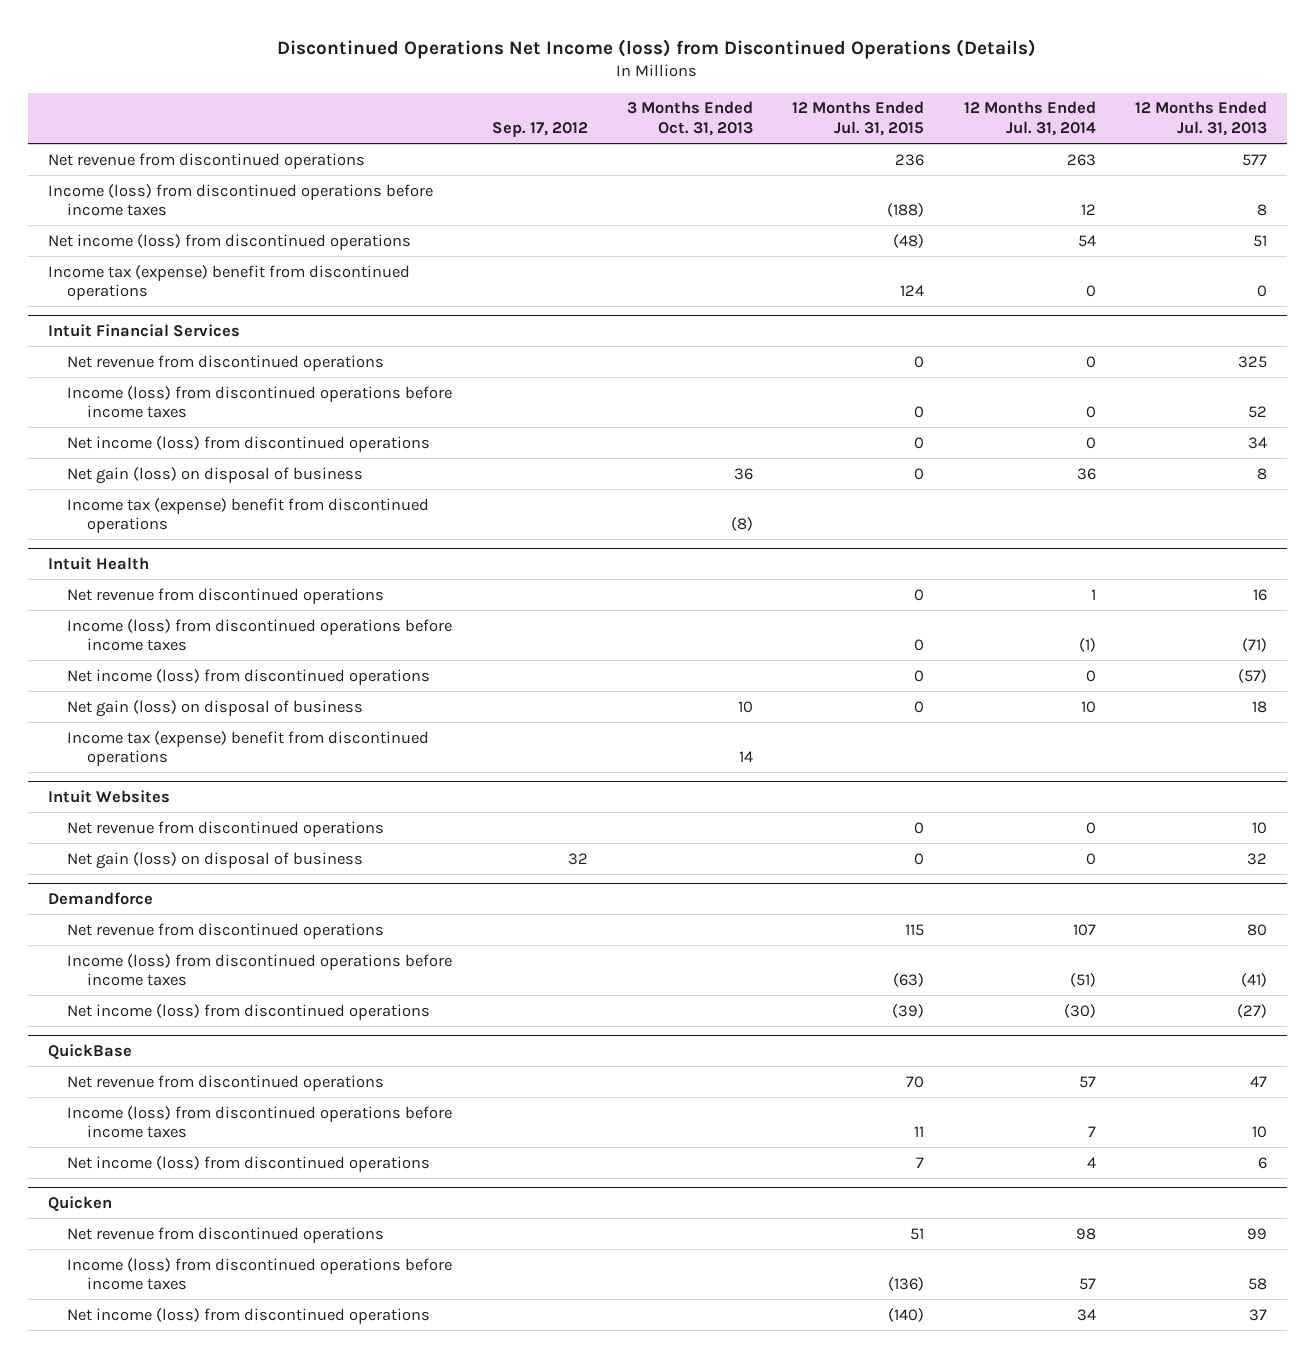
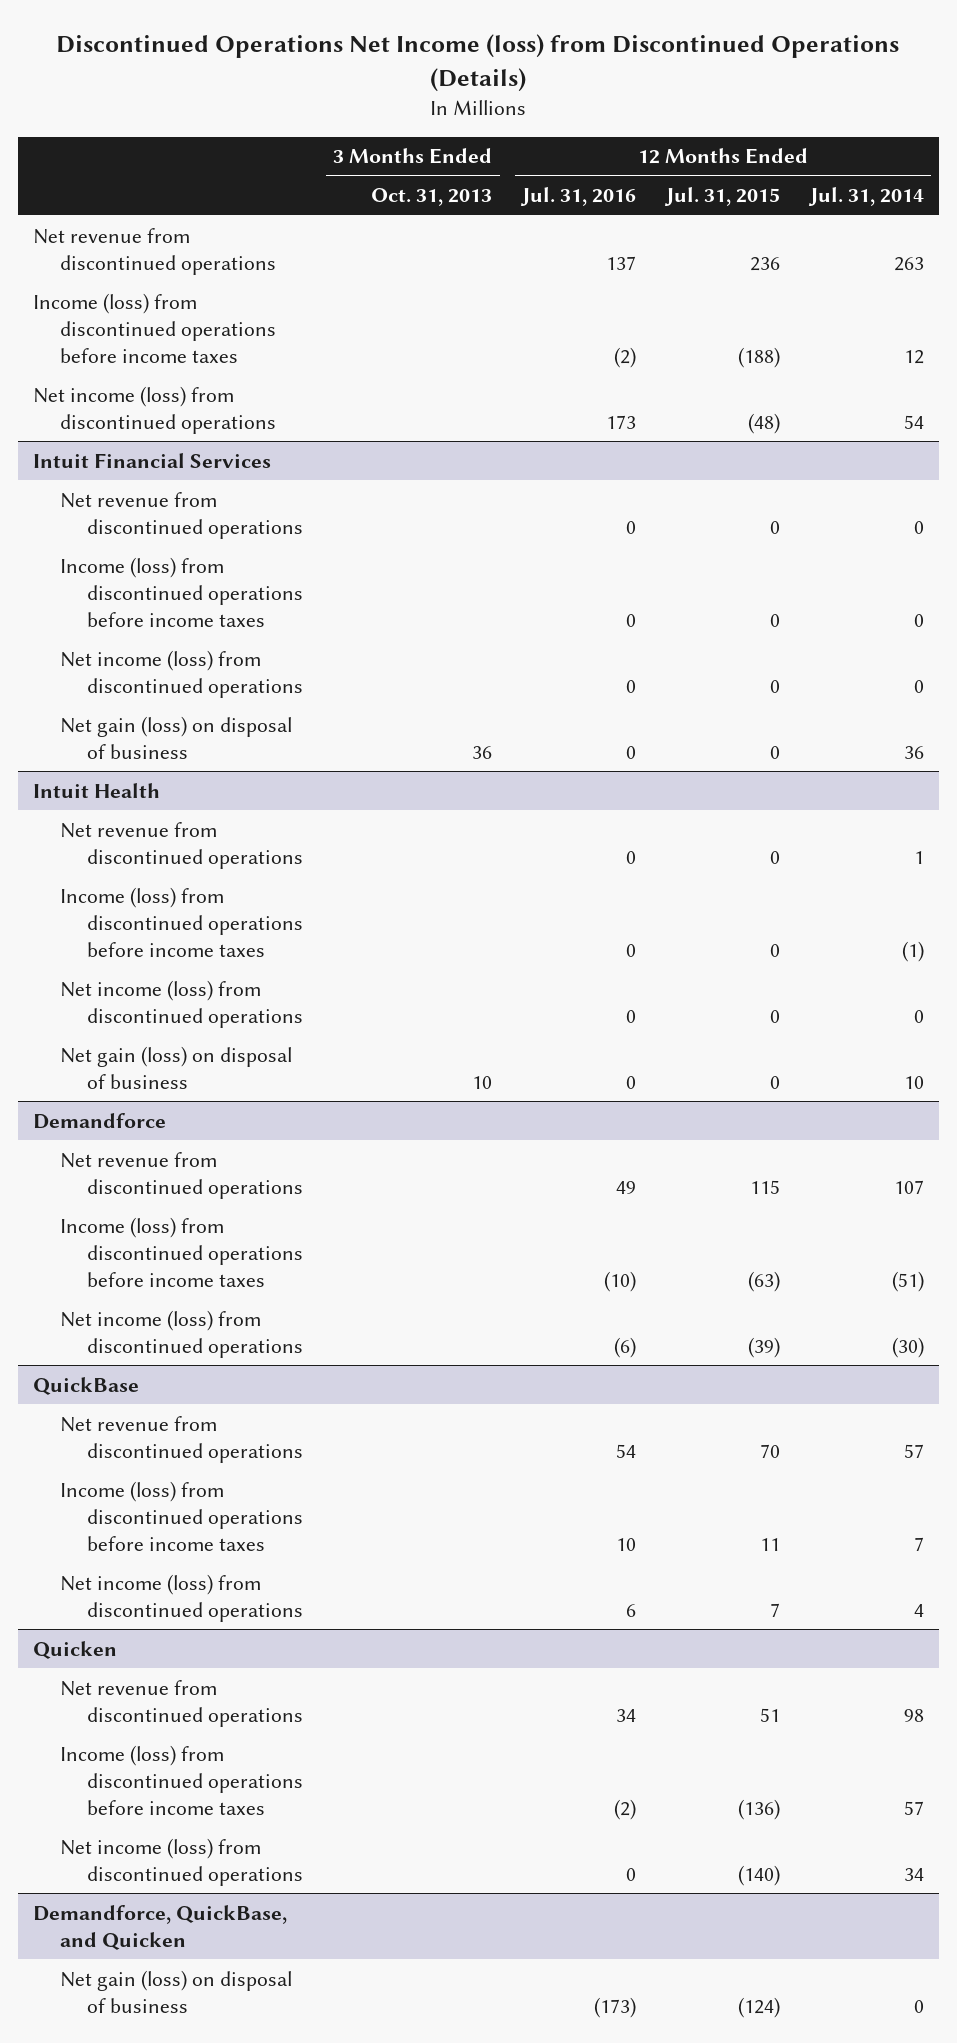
[491,122,588,138] Sep. 17, 2012 -> none
[1135,101,1268,137] 12 Months Ended Jul. 31, 2013 -> none
none -> [520,187,637,207] Jul. 31, 2016
[47,264,410,301] Income tax (expense) benefit from discontinued operations -> none
[67,497,430,534] Income tax (expense) benefit from discontinued operations -> none
[67,730,430,767] Income tax (expense) benefit from discontinued operations -> none
[47,790,170,804] Intuit Websites -> none
[67,820,385,837] Net revenue from discontinued operations -> none
[67,851,364,869] Net gain (loss) on disposal of business -> none
none -> [33,1904,288,1950] Demandforce, QuickBase, and Quicken
none -> [60,1969,293,2013] Net gain (loss) on disposal of business

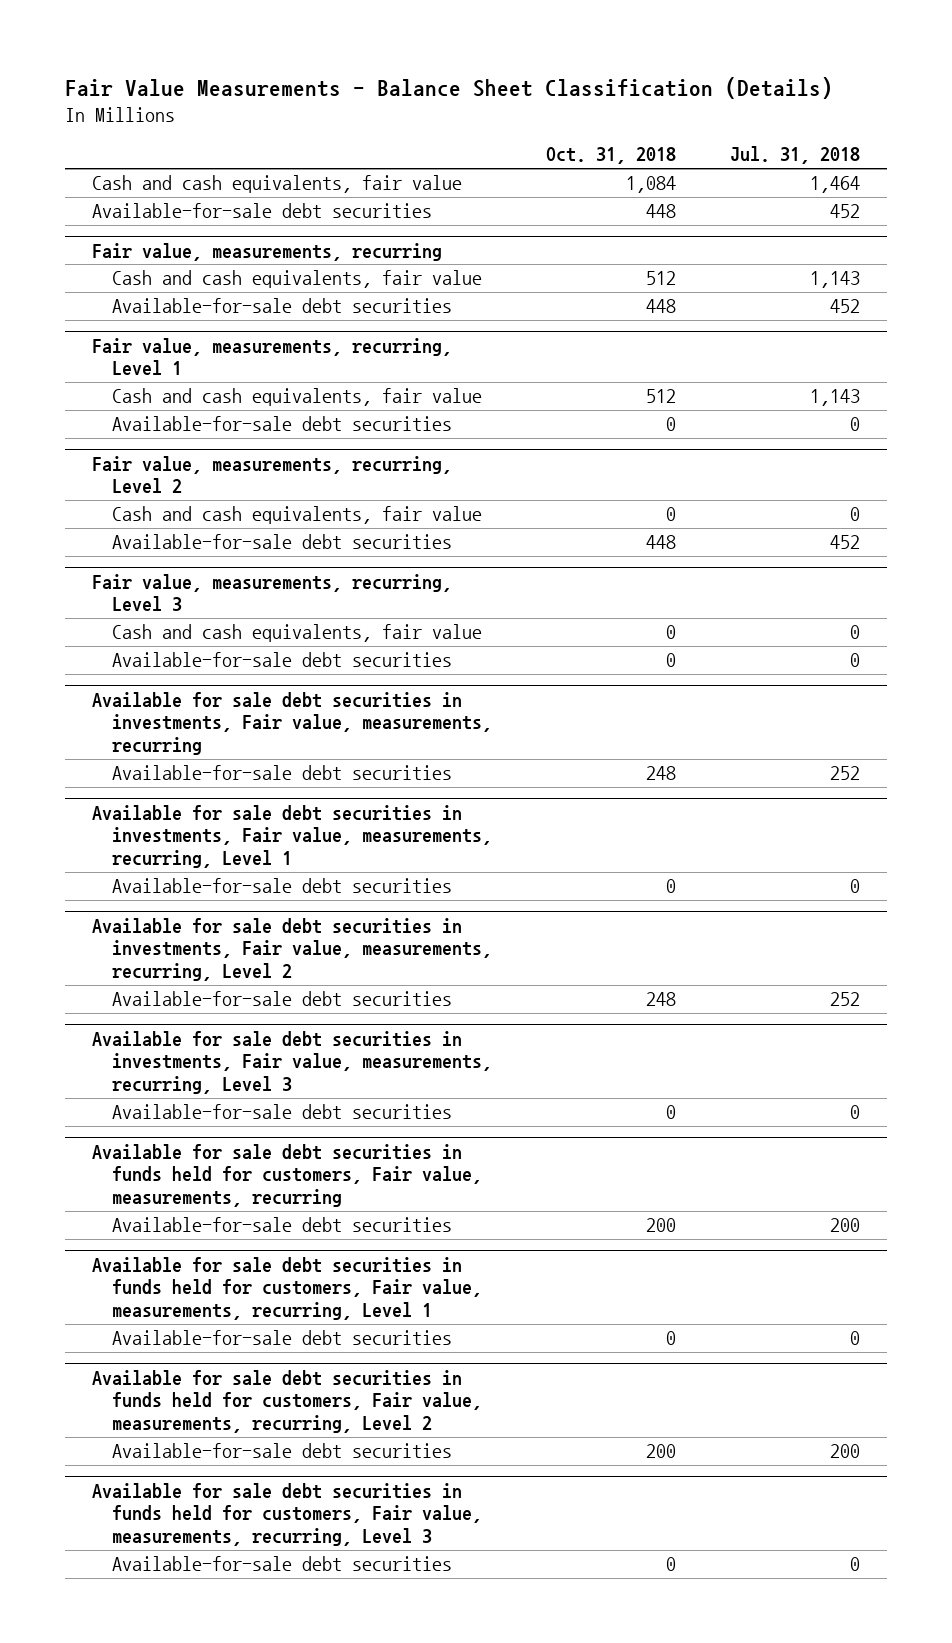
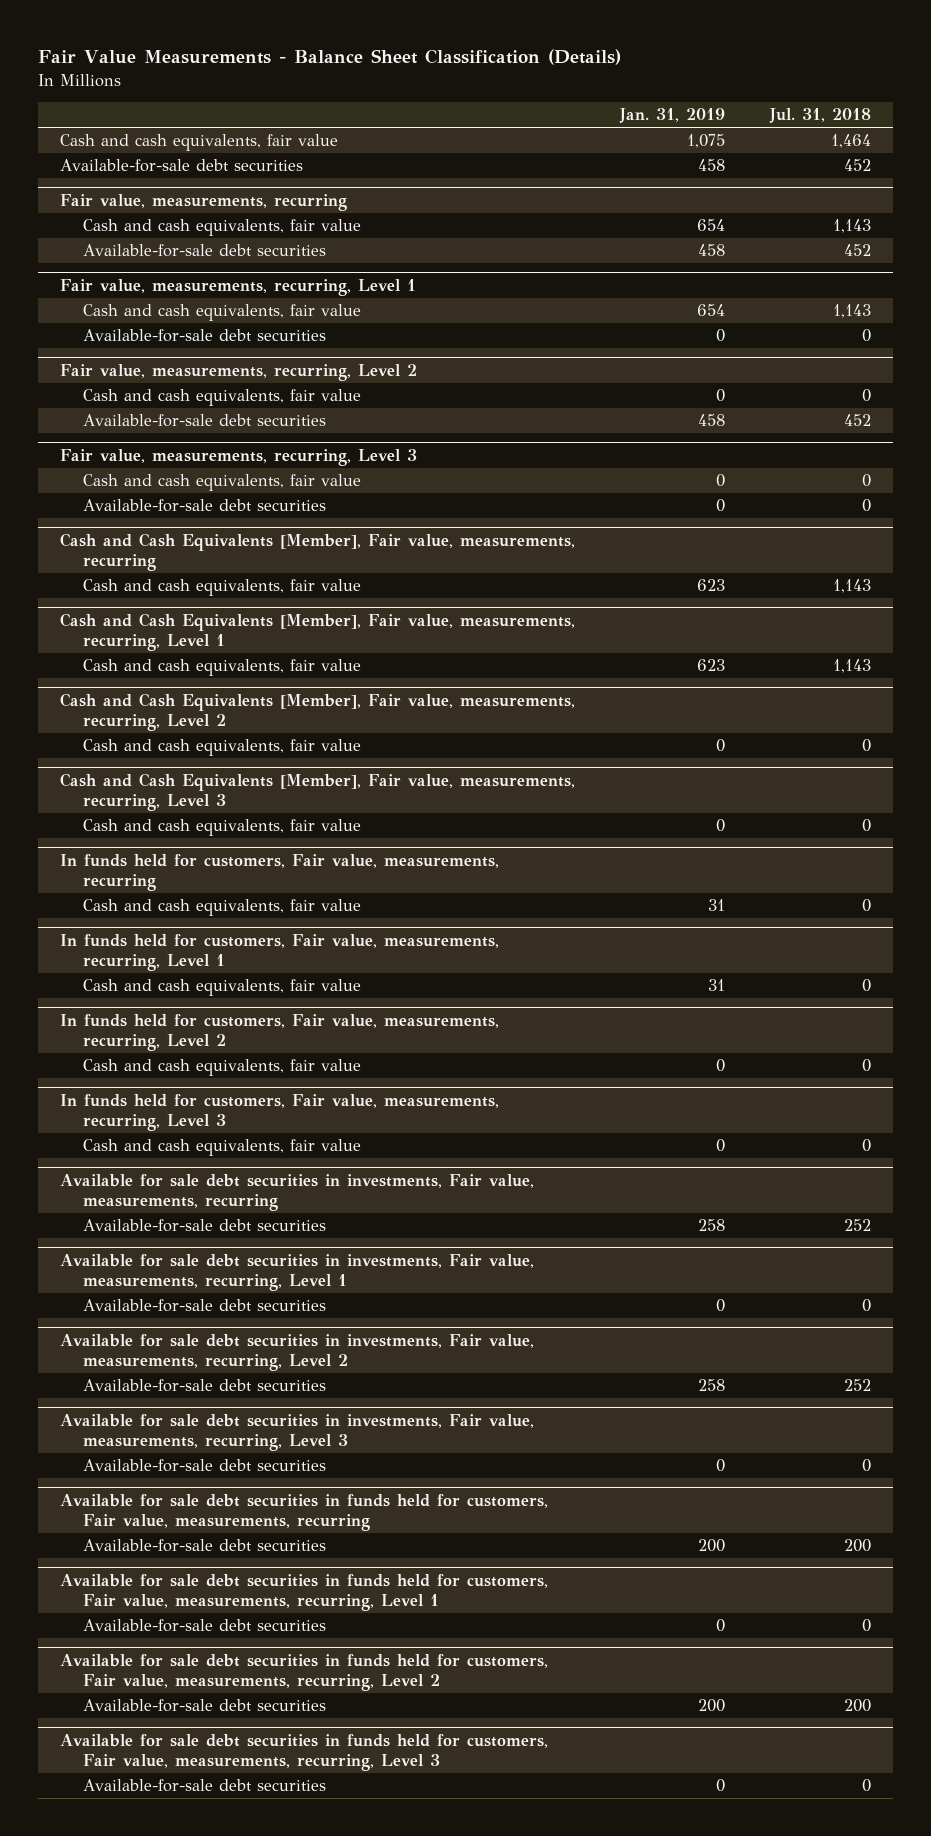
[545,147,676,165] Oct. 31, 2018 -> none
none -> [619,108,726,124] Jan. 31, 2019
none -> [60,533,576,572] Cash and Cash Equivalents [Member], Fair value, measurements, recurring
none -> [83,579,362,597] Cash and cash equivalents, fair value
none -> [60,613,576,652] Cash and Cash Equivalents [Member], Fair value, measurements, recurring, Level 1
none -> [83,659,362,677] Cash and cash equivalents, fair value
none -> [60,693,576,732] Cash and Cash Equivalents [Member], Fair value, measurements, recurring, Level 2
none -> [83,739,362,757] Cash and cash equivalents, fair value
none -> [60,773,576,812] Cash and Cash Equivalents [Member], Fair value, measurements, recurring, Level 3
none -> [83,819,362,837] Cash and cash equivalents, fair value
none -> [60,854,500,892] In funds held for customers, Fair value, measurements, recurring
none -> [83,899,362,917] Cash and cash equivalents, fair value
none -> [60,934,500,972] In funds held for customers, Fair value, measurements, recurring, Level 1
none -> [83,979,362,997] Cash and cash equivalents, fair value
none -> [60,1014,500,1052] In funds held for customers, Fair value, measurements, recurring, Level 2
none -> [83,1059,362,1077] Cash and cash equivalents, fair value
none -> [60,1094,500,1132] In funds held for customers, Fair value, measurements, recurring, Level 3
none -> [83,1139,362,1157] Cash and cash equivalents, fair value

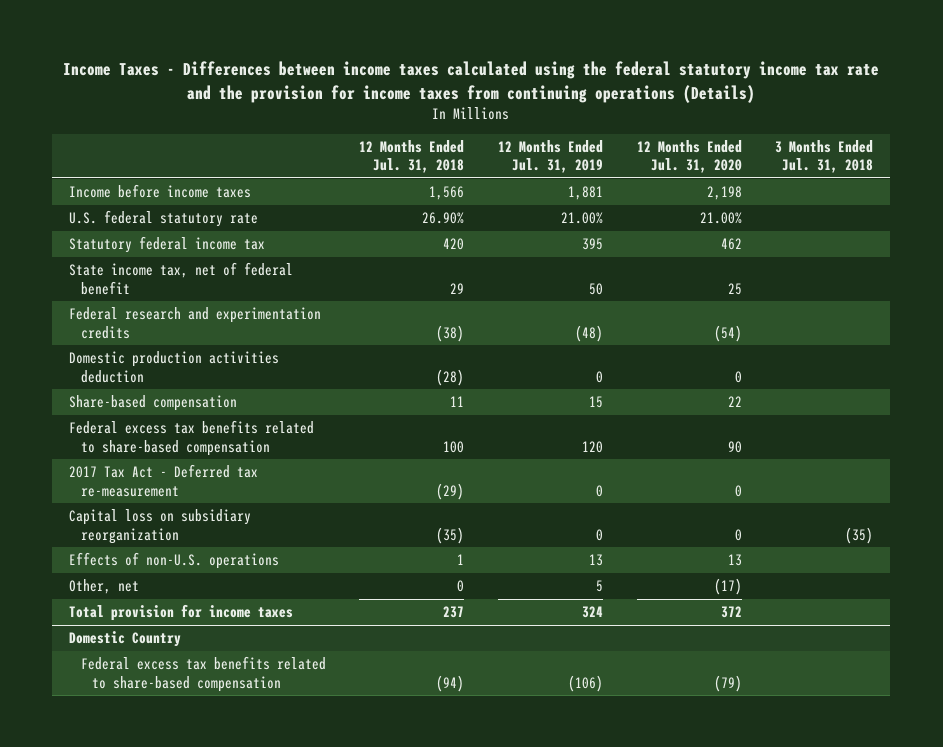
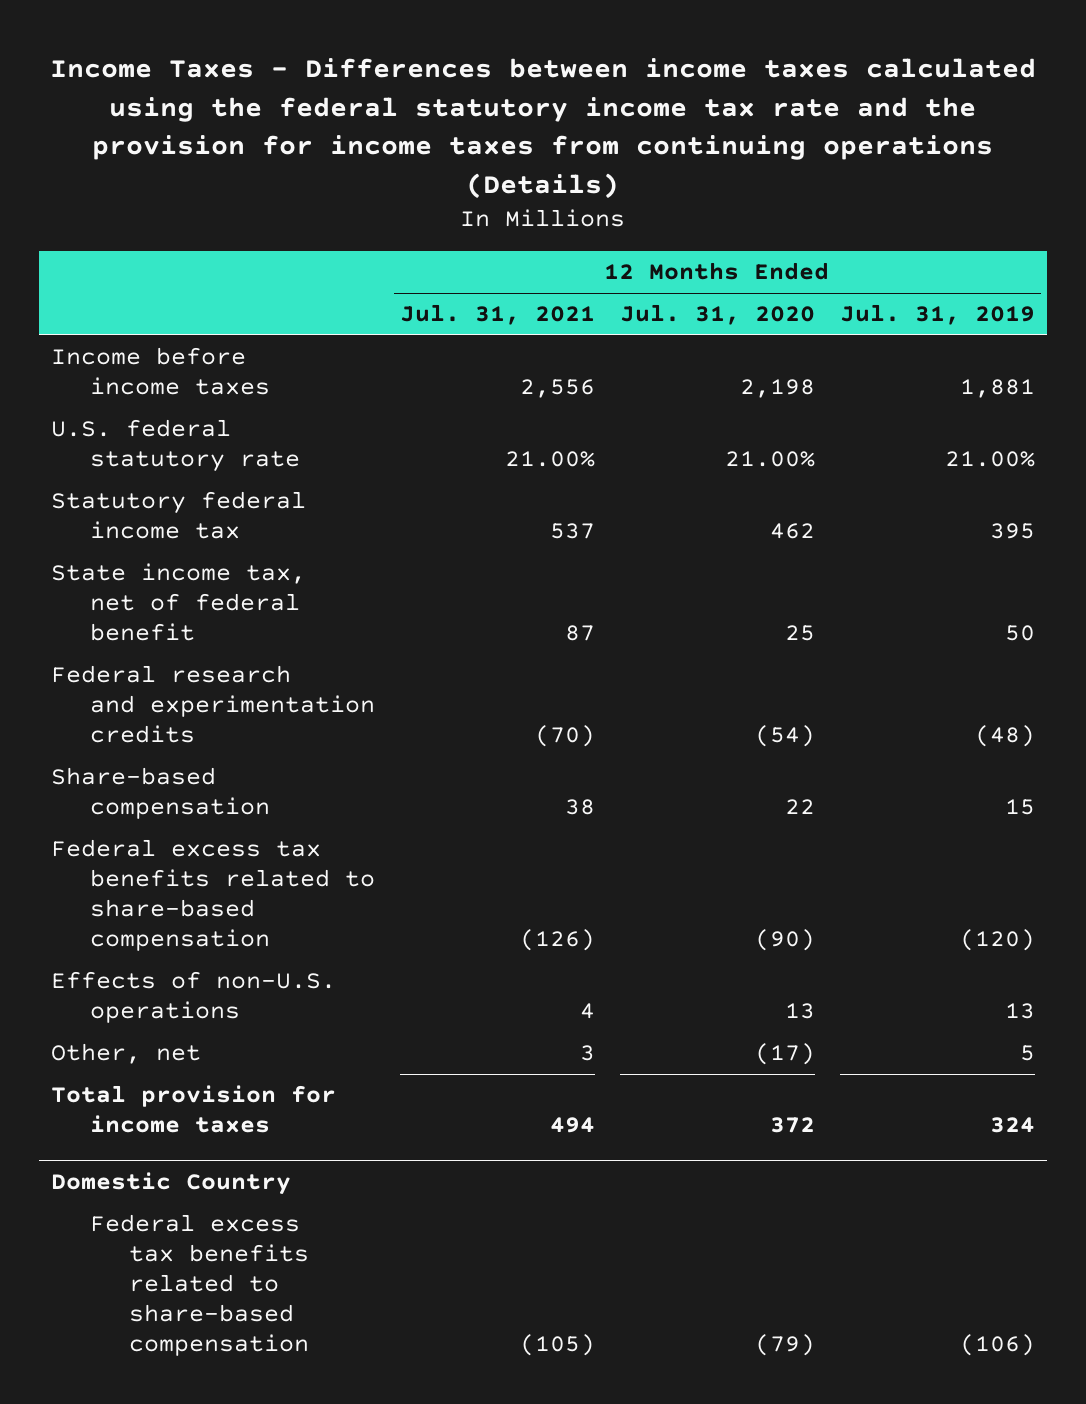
[359,139,465,174] 12 Months Ended Jul. 31, 2018 -> none
[775,139,874,174] 3 Months Ended Jul. 31, 2018 -> none
none -> [399,304,595,326] Jul. 31, 2021
[69,351,280,383] Domestic production activities deduction -> none
[69,464,259,497] 2017 Tax Act - Deferred tax re-measurement -> none
[69,509,252,544] Capital loss on subsidiary reorganization -> none
[581,440,603,453] 120 -> [959,929,1035,952] (120)
[727,440,742,453] 90 -> [754,929,815,952] (90)

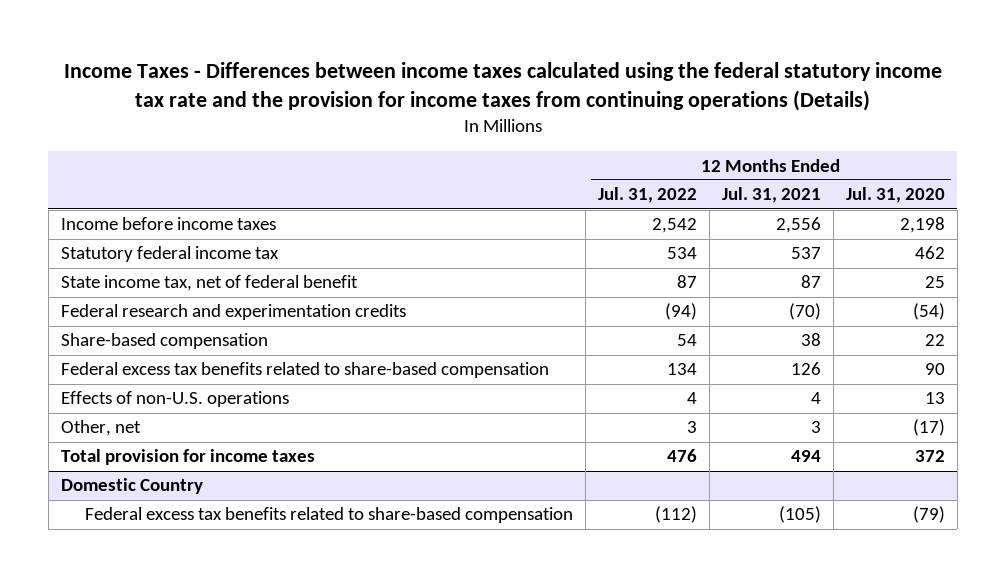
[839,304,1035,326] Jul. 31, 2019 -> none
none -> [597,187,697,204] Jul. 31, 2022
[51,419,301,473] U.S. federal statutory rate -> none
[519,929,595,952] (126) -> [790,362,821,376] 126
[754,929,815,952] (90) -> [924,363,945,376] 90

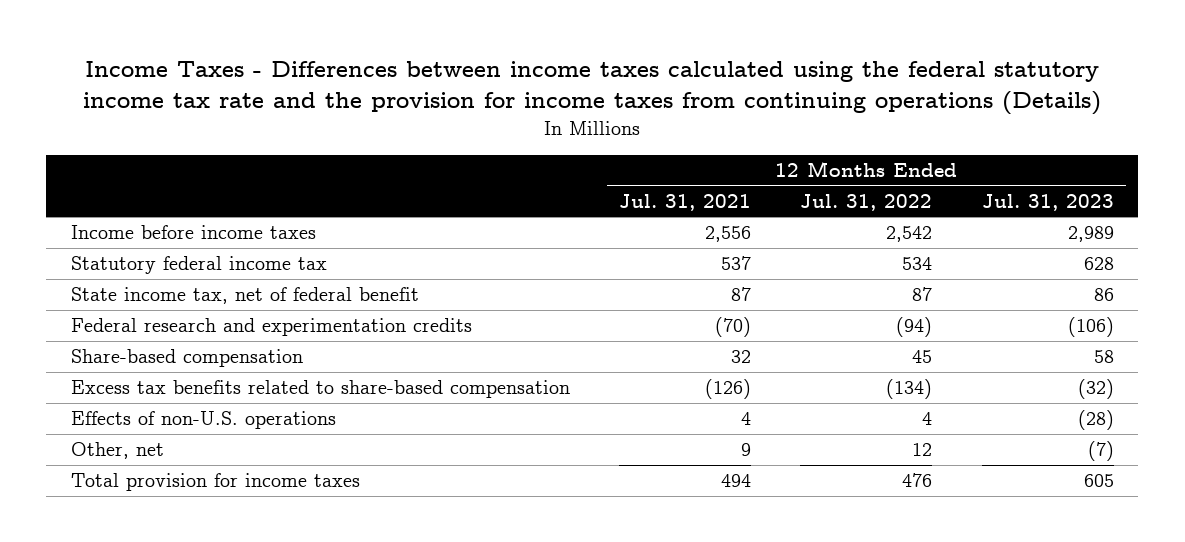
[845,187,945,204] Jul. 31, 2020 -> none
none -> [981,193,1114,211] Jul. 31, 2023
[676,334,697,347] 54 -> [912,350,933,364] 45
[800,333,821,347] 38 -> [731,350,752,364] 32
[60,362,549,379] Federal excess tax benefits related to share-based compensation -> [71,380,571,399] Excess tax benefits related to share-based compensation
[666,363,697,376] 134 -> [886,379,933,400] (134)
[790,362,821,376] 126 -> [705,379,752,400] (126)
[686,421,697,434] 3 -> [912,443,933,457] 12
[810,421,821,434] 3 -> [741,443,752,457] 9
[60,478,203,495] Domestic Country -> none
[84,507,573,524] Federal excess tax benefits related to share-based compensation -> none

